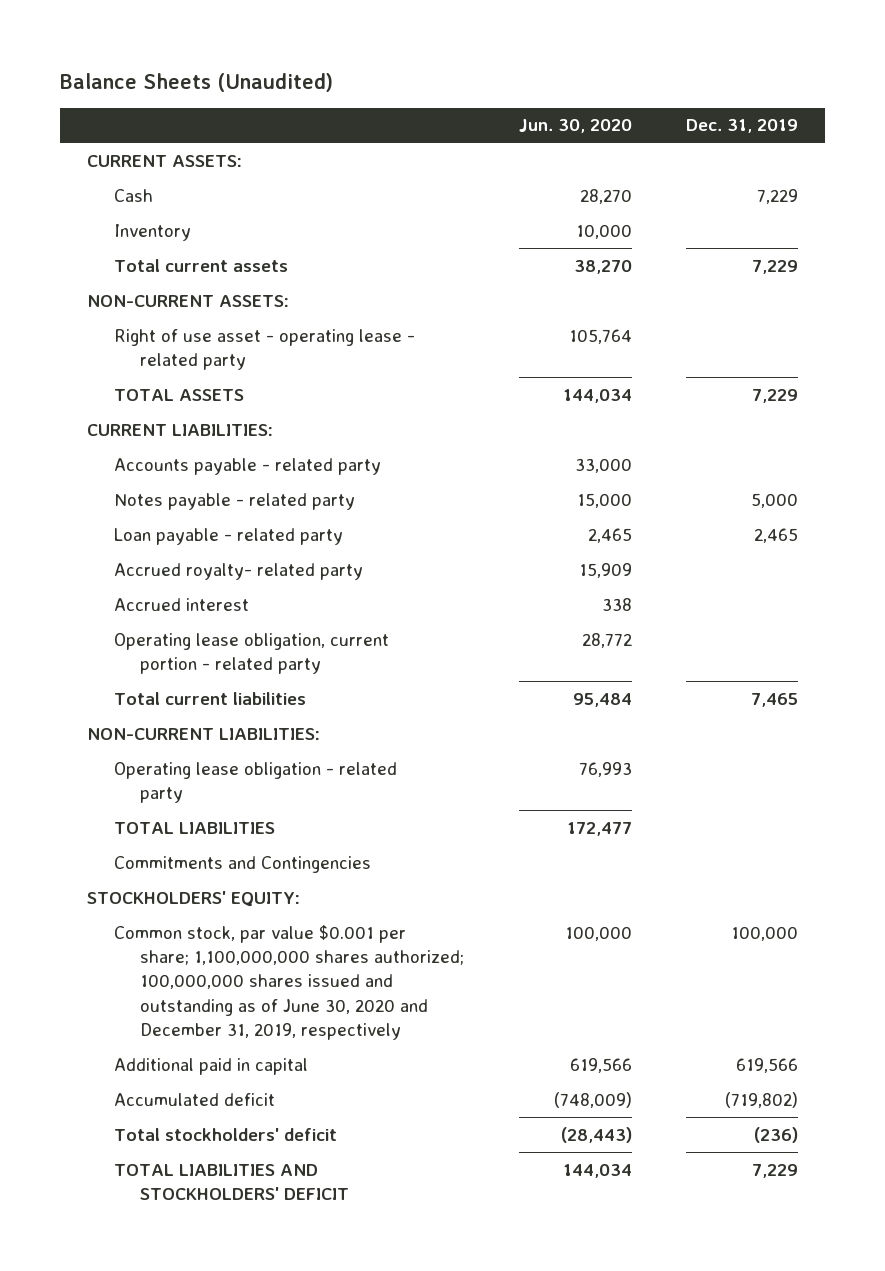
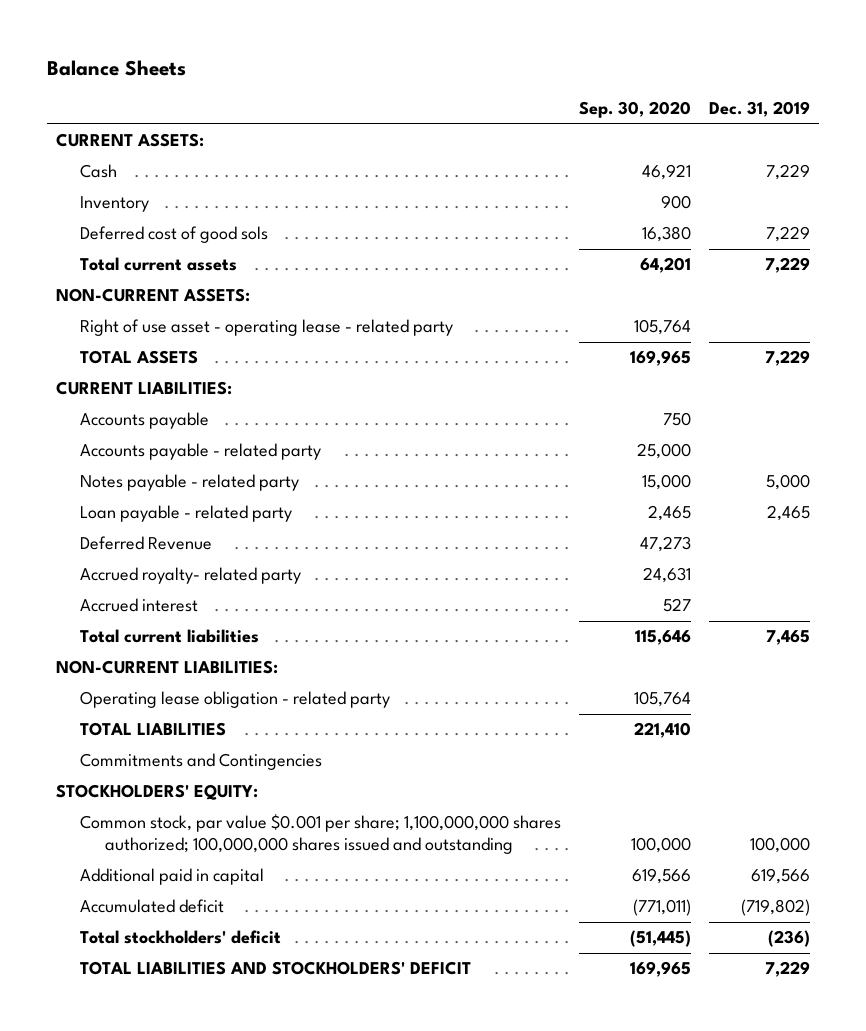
[59,72,333,92] Balance Sheets (Unaudited) -> [46,59,186,76] Balance Sheets
[518,119,632,134] Jun. 30, 2020 -> none
none -> [579,101,692,119] Sep. 30, 2020
none -> [80,226,269,244] Deferred cost of good sols
none -> [80,412,210,430] Accounts payable
none -> [80,536,213,551] Deferred Revenue
[113,632,389,675] Operating lease obligation, current portion - related party -> none
[113,924,465,1040] Common stock, par value $0.001 per share; 1,100,000,000 shares authorized; 100,000,000 shares issued and outstanding as of June 30, 2020 and December 31, 2019, respectively -> [80,814,562,855] Common stock, par value $0.001 per share; 1,100,000,000 shares authorized; 100,000,000 shares issued and outstanding

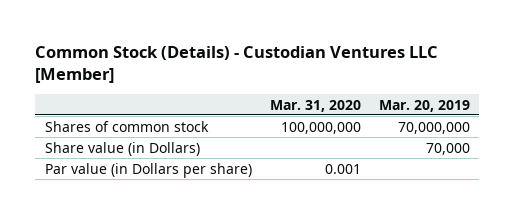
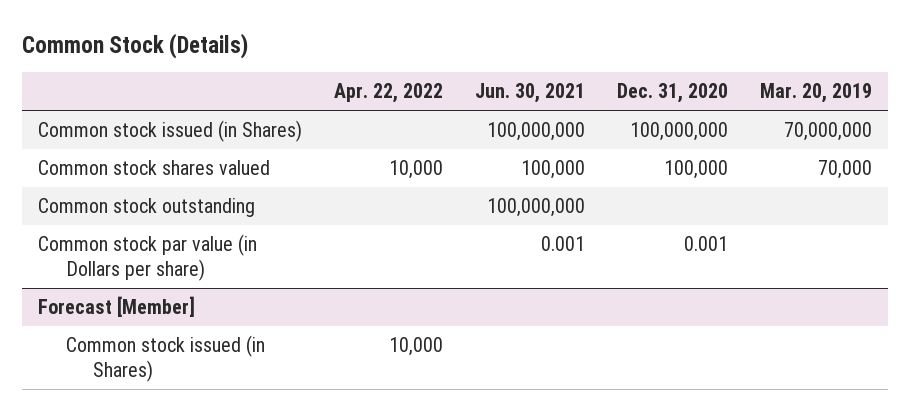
[35,45,439,83] Common Stock (Details) - Custodian Ventures LLC [Member] -> [21,32,248,59] Common Stock (Details)
[269,99,361,112] Mar. 31, 2020 -> none
none -> [333,83,443,104] Apr. 22, 2022
none -> [475,83,586,104] Jun. 30, 2021
none -> [617,83,729,104] Dec. 31, 2020
[44,120,209,132] Shares of common stock -> [37,120,302,143] Common stock issued (in Shares)
[44,141,200,156] Share value (in Dollars) -> [37,160,270,176] Common stock shares valued
none -> [37,198,255,218] Common stock outstanding
[44,162,252,178] Par value (in Dollars per share) -> [37,234,257,282] Common stock par value (in Dollars per share)
none -> [37,296,195,318] Forecast [Member]
none -> [65,335,265,383] Common stock issued (in Shares)

